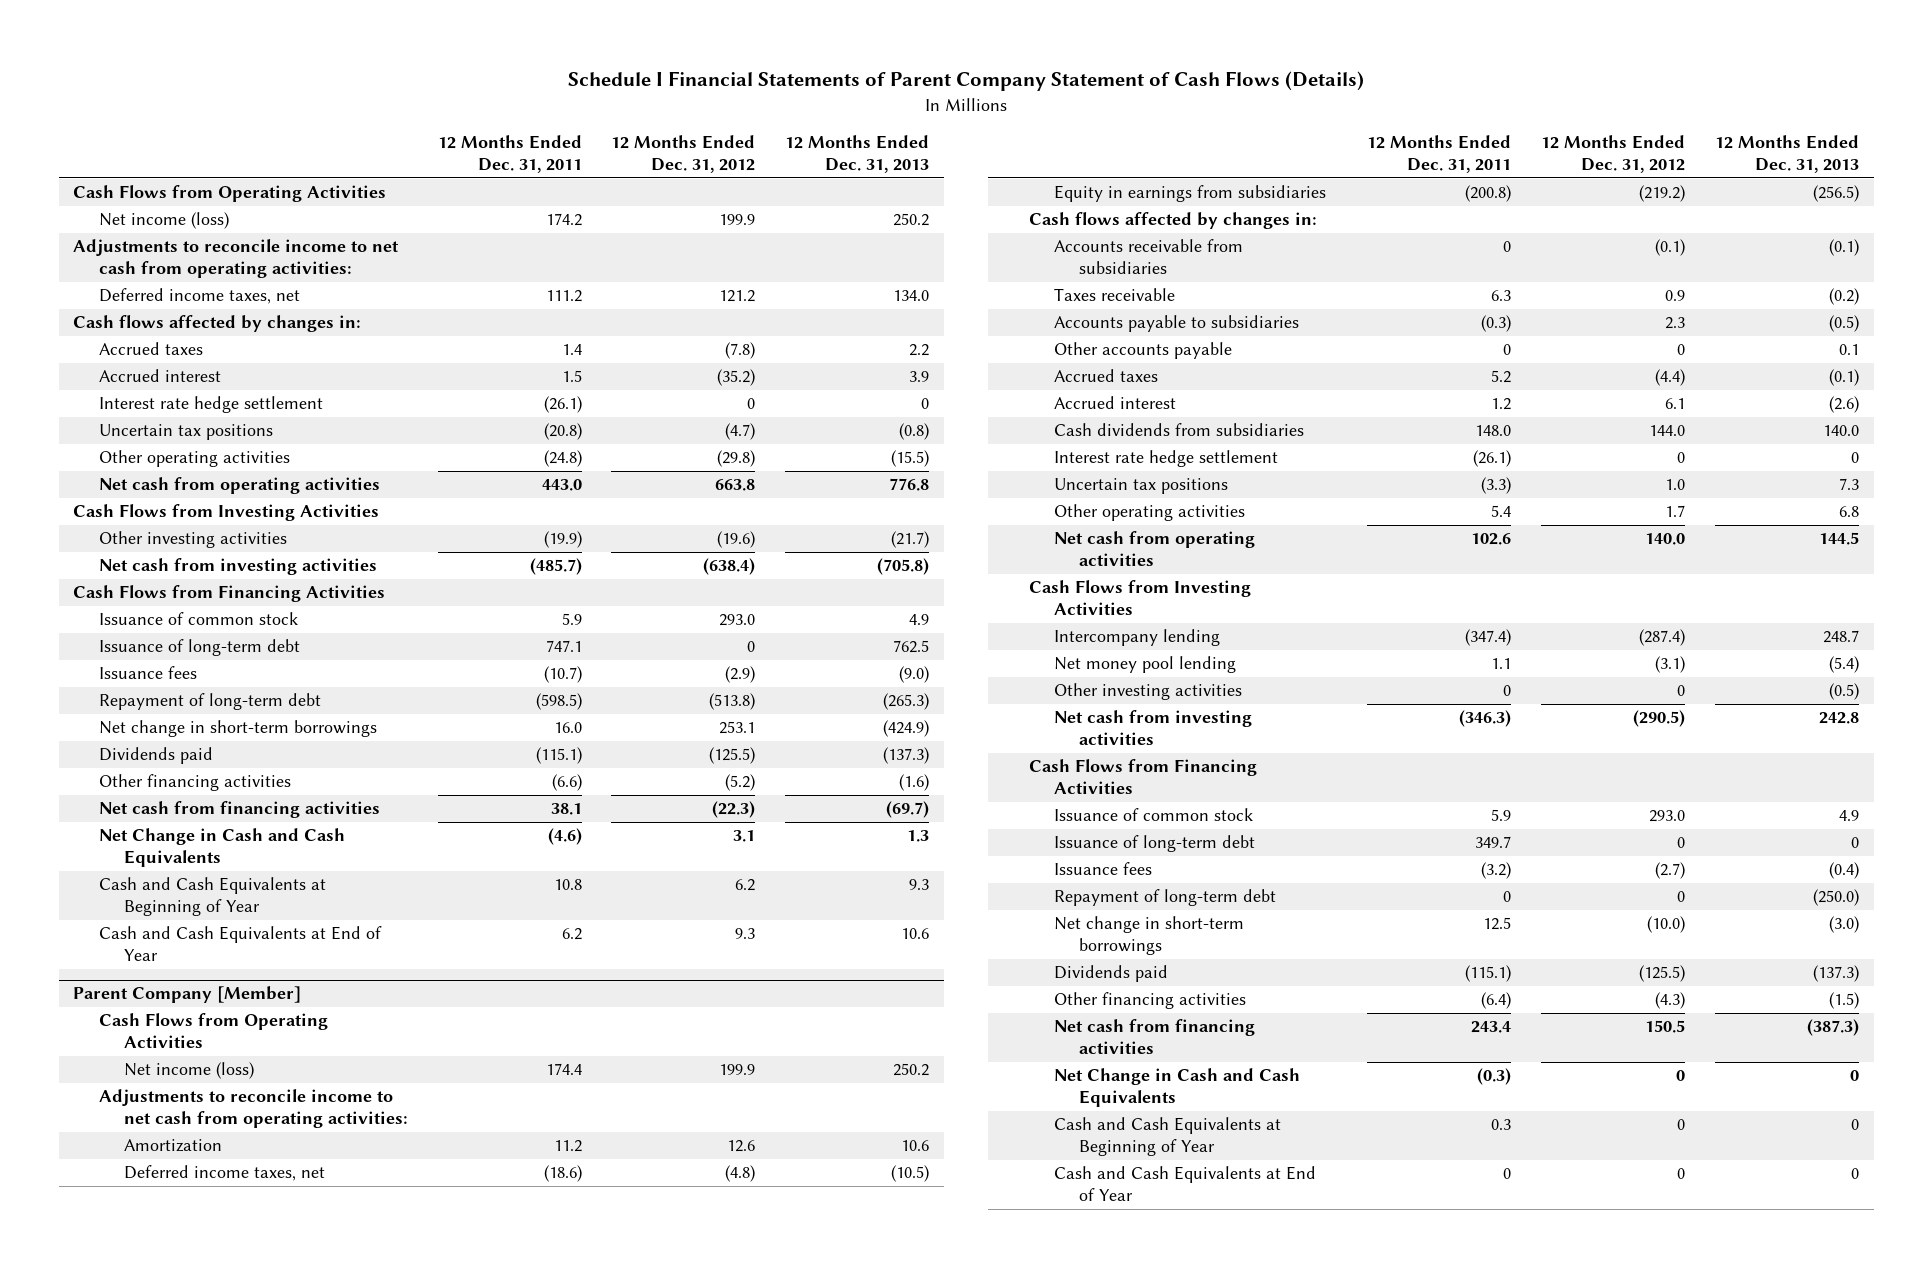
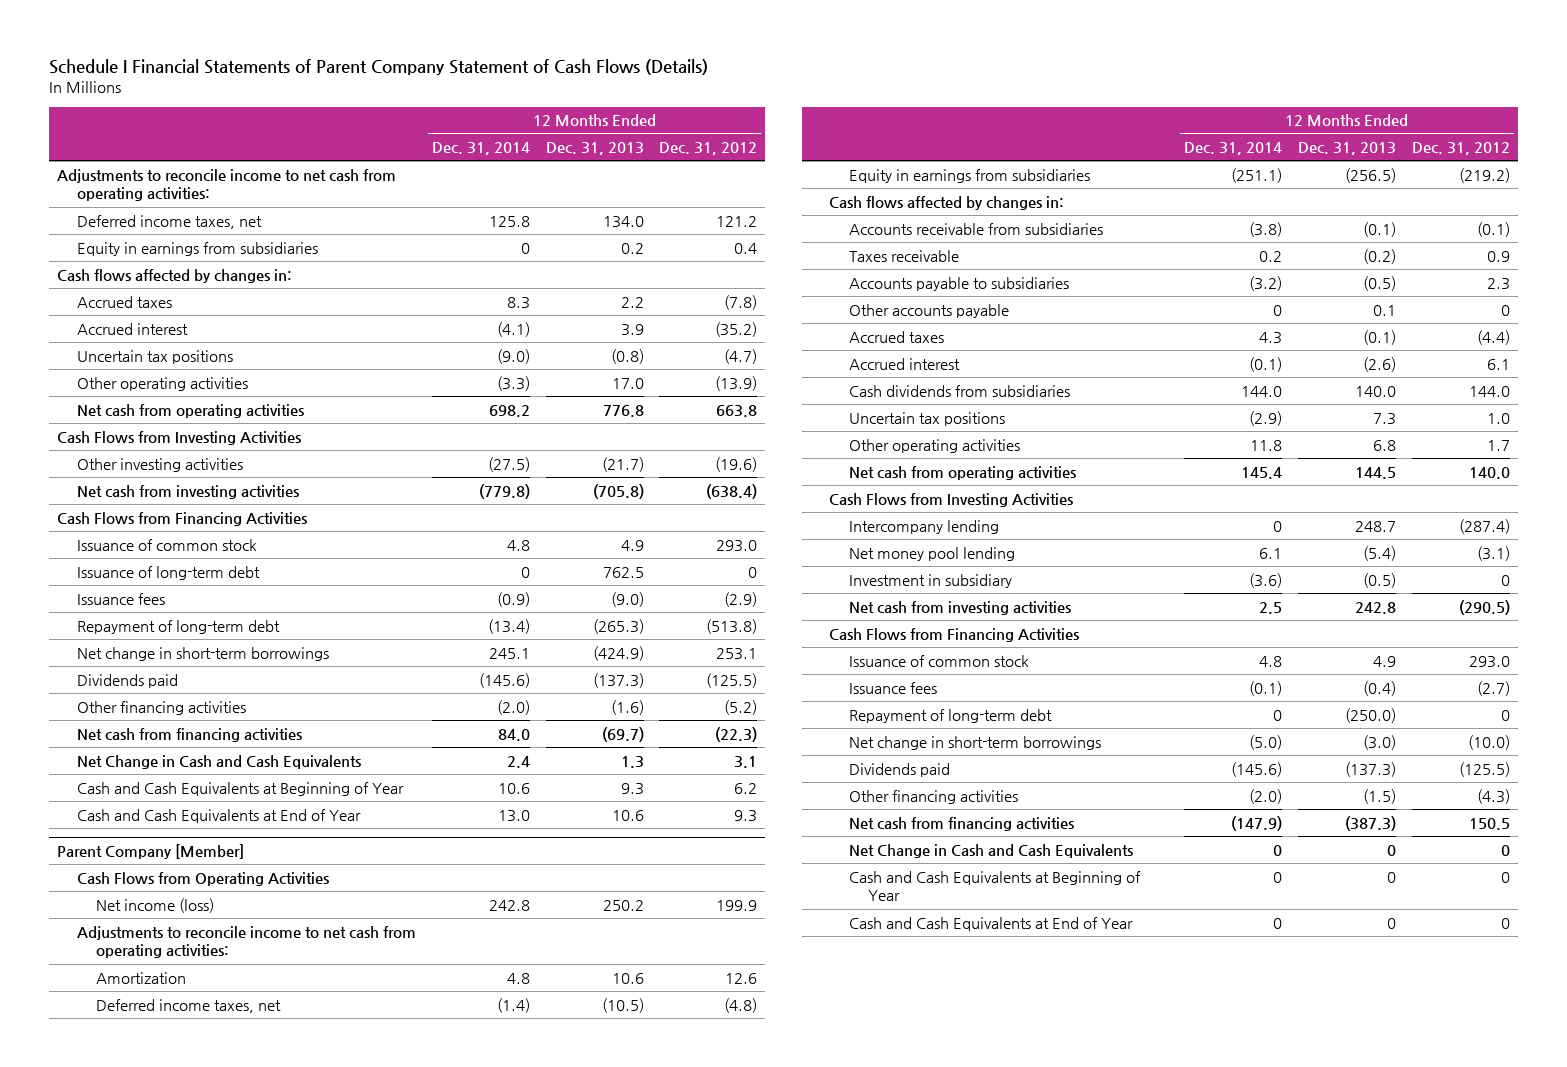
[437,134,582,173] 12 Months Ended Dec. 31, 2011 -> none
none -> [431,141,530,155] Dec. 31, 2014
[73,185,387,203] Cash Flows from Operating Activities -> none
[98,212,229,230] Net income (loss) -> none
none -> [76,241,318,256] Equity in earnings from subsidiaries
[98,396,323,414] Interest rate hedge settlement -> none
[717,450,756,468] (29.8) -> [715,375,758,391] (13.9)
[890,450,929,468] (15.5) -> [611,377,644,389] 17.0
[1053,450,1278,468] Interest rate hedge settlement -> none
[1053,683,1242,701] Other investing activities -> none
none -> [848,573,1012,588] Investment in subsidiary
[1053,835,1255,853] Issuance of long-term debt -> none

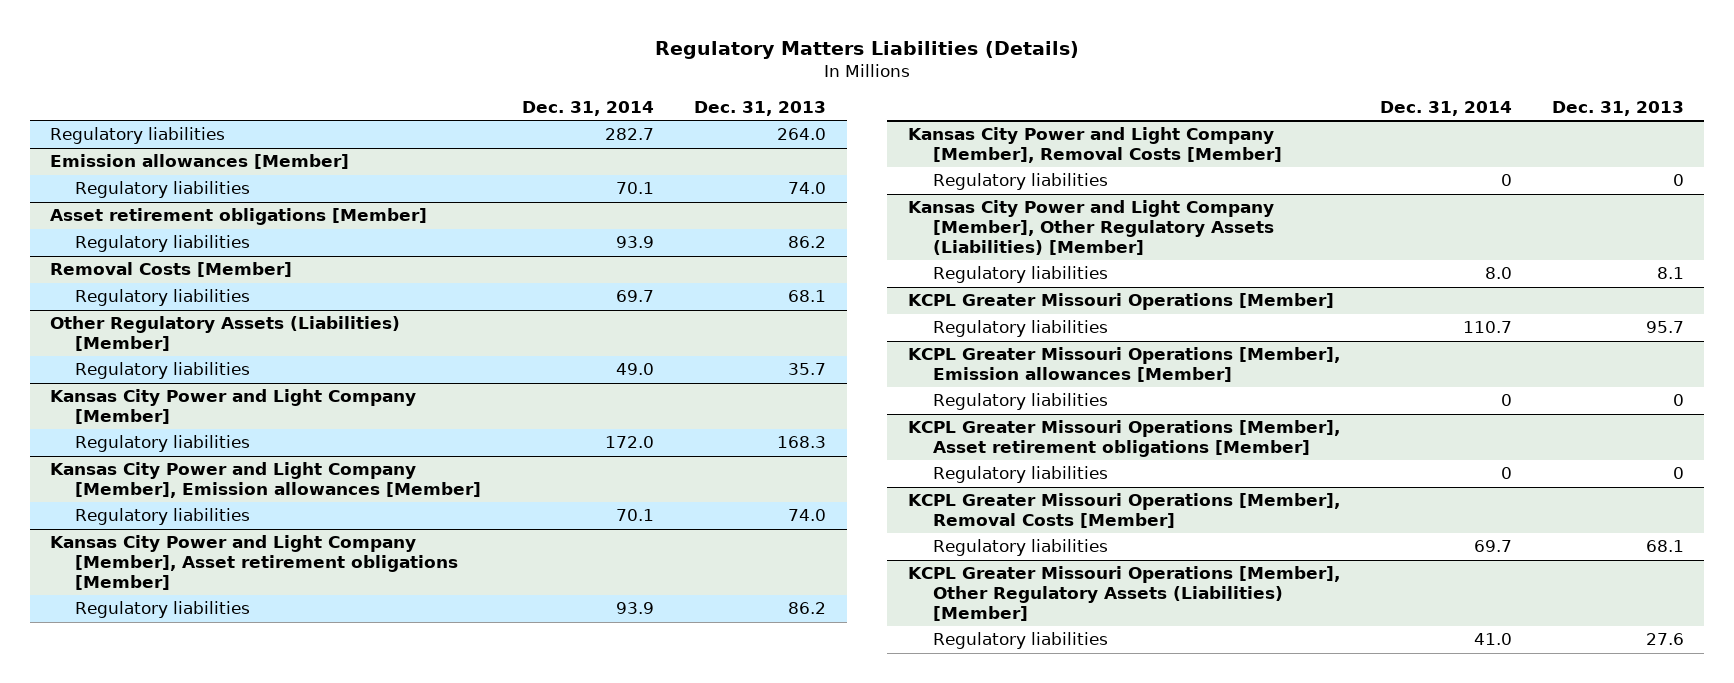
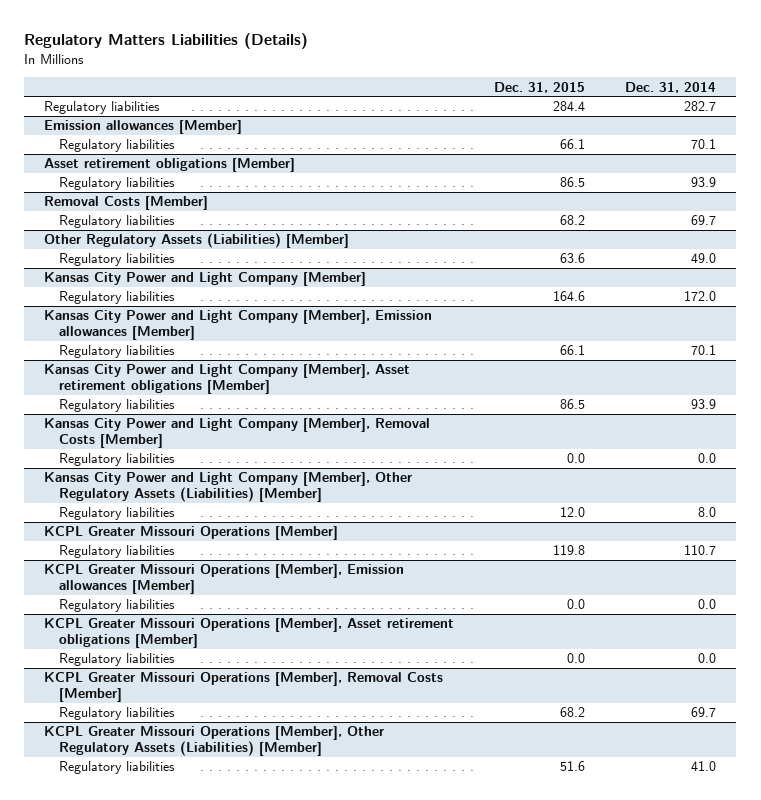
[694,100,827,116] Dec. 31, 2013 -> none
none -> [494,81,586,93] Dec. 31, 2015
[1500,174,1512,187] 0 -> [698,453,717,464] 0.0
[1500,394,1512,407] 0 -> [698,599,717,610] 0.0
[1500,467,1512,480] 0 -> [698,653,717,664] 0.0

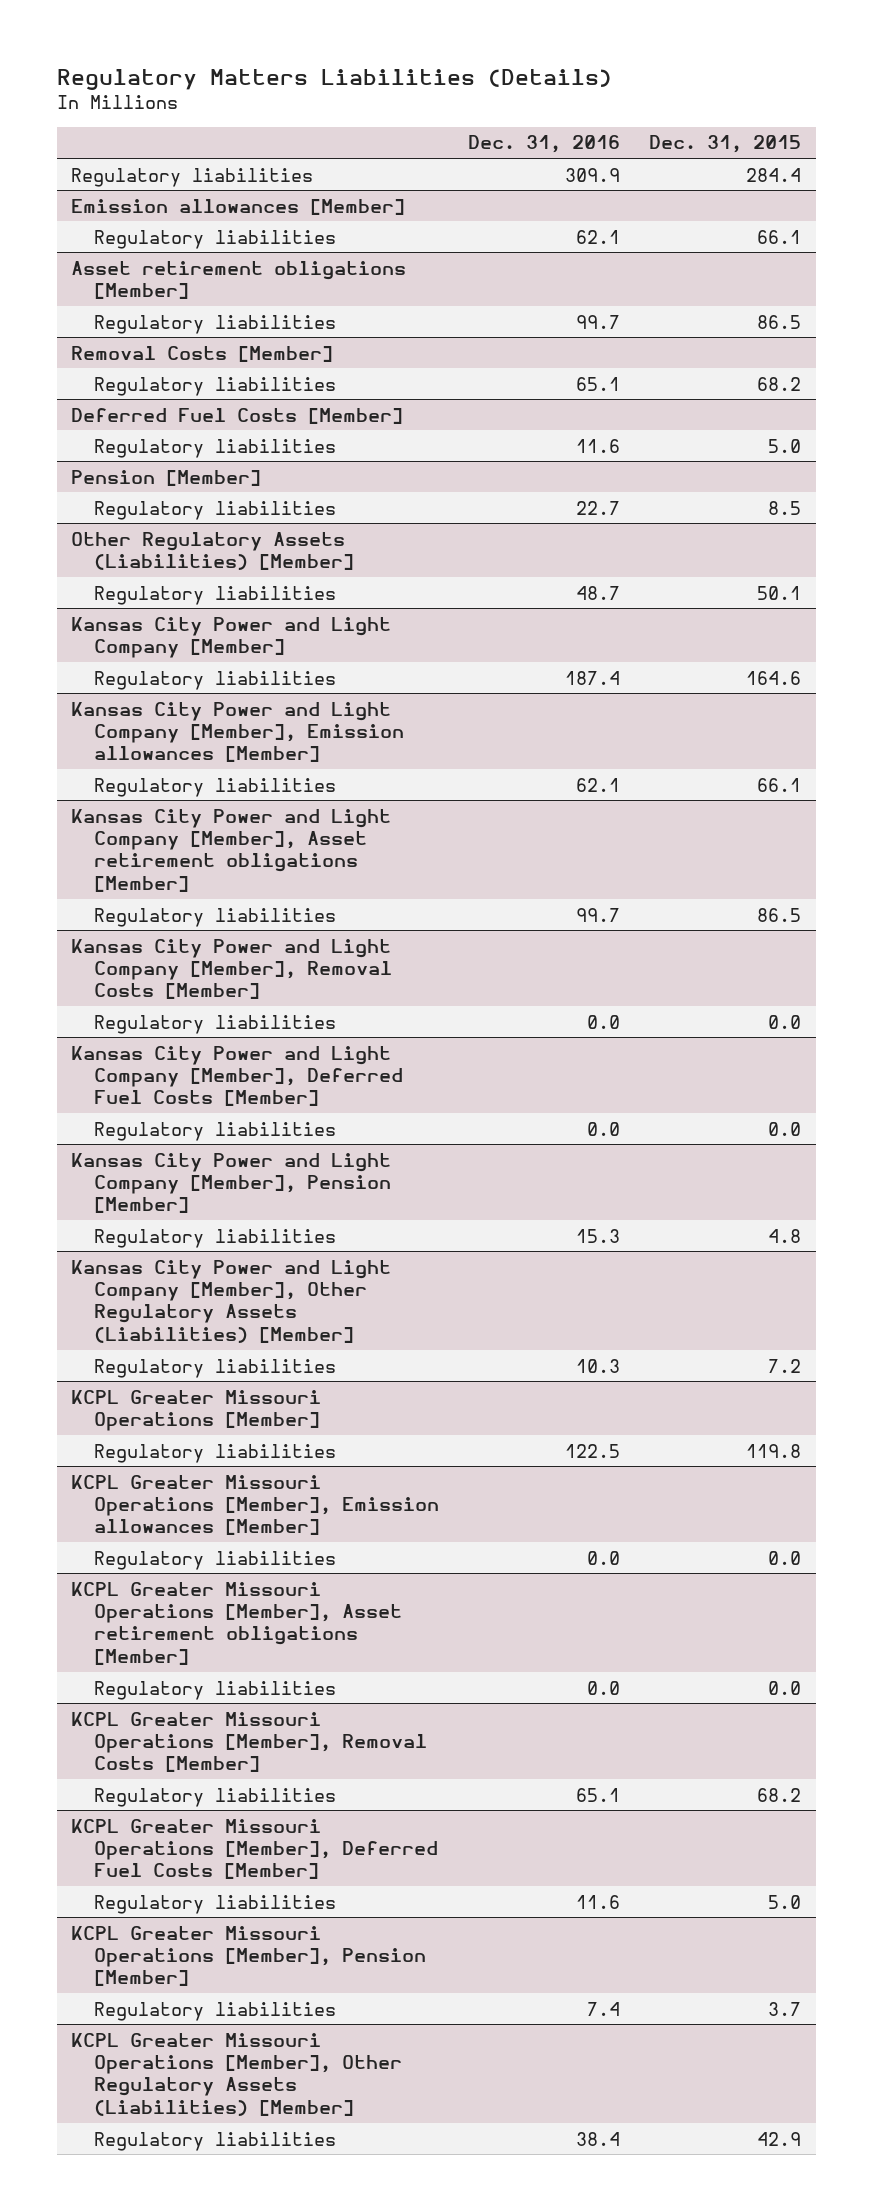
[625,81,717,93] Dec. 31, 2014 -> none
none -> [467,135,620,154] Dec. 31, 2016
none -> [71,407,404,424] Deferred Fuel Costs [Member]
none -> [93,438,336,458] Regulatory liabilities
none -> [71,469,262,486] Pension [Member]
none -> [93,500,336,520] Regulatory liabilities
[560,253,586,264] 63.6 -> [757,585,802,600] 50.1
none -> [71,1045,403,1107] Kansas City Power and Light Company [Member], Deferred Fuel Costs [Member]
none -> [93,1121,336,1141] Regulatory liabilities
none -> [71,1152,392,1214] Kansas City Power and Light Company [Member], Pension [Member]
none -> [93,1228,336,1248] Regulatory liabilities
[560,507,586,518] 12.0 -> [768,1358,802,1373] 7.2
none -> [71,1818,438,1880] KCPL Greater Missouri Operations [Member], Deferred Fuel Costs [Member]
none -> [93,1894,336,1914] Regulatory liabilities
none -> [71,1925,426,1987] KCPL Greater Missouri Operations [Member], Pension [Member]
none -> [93,2001,336,2021] Regulatory liabilities
[560,761,586,772] 51.6 -> [757,2131,802,2146] 42.9

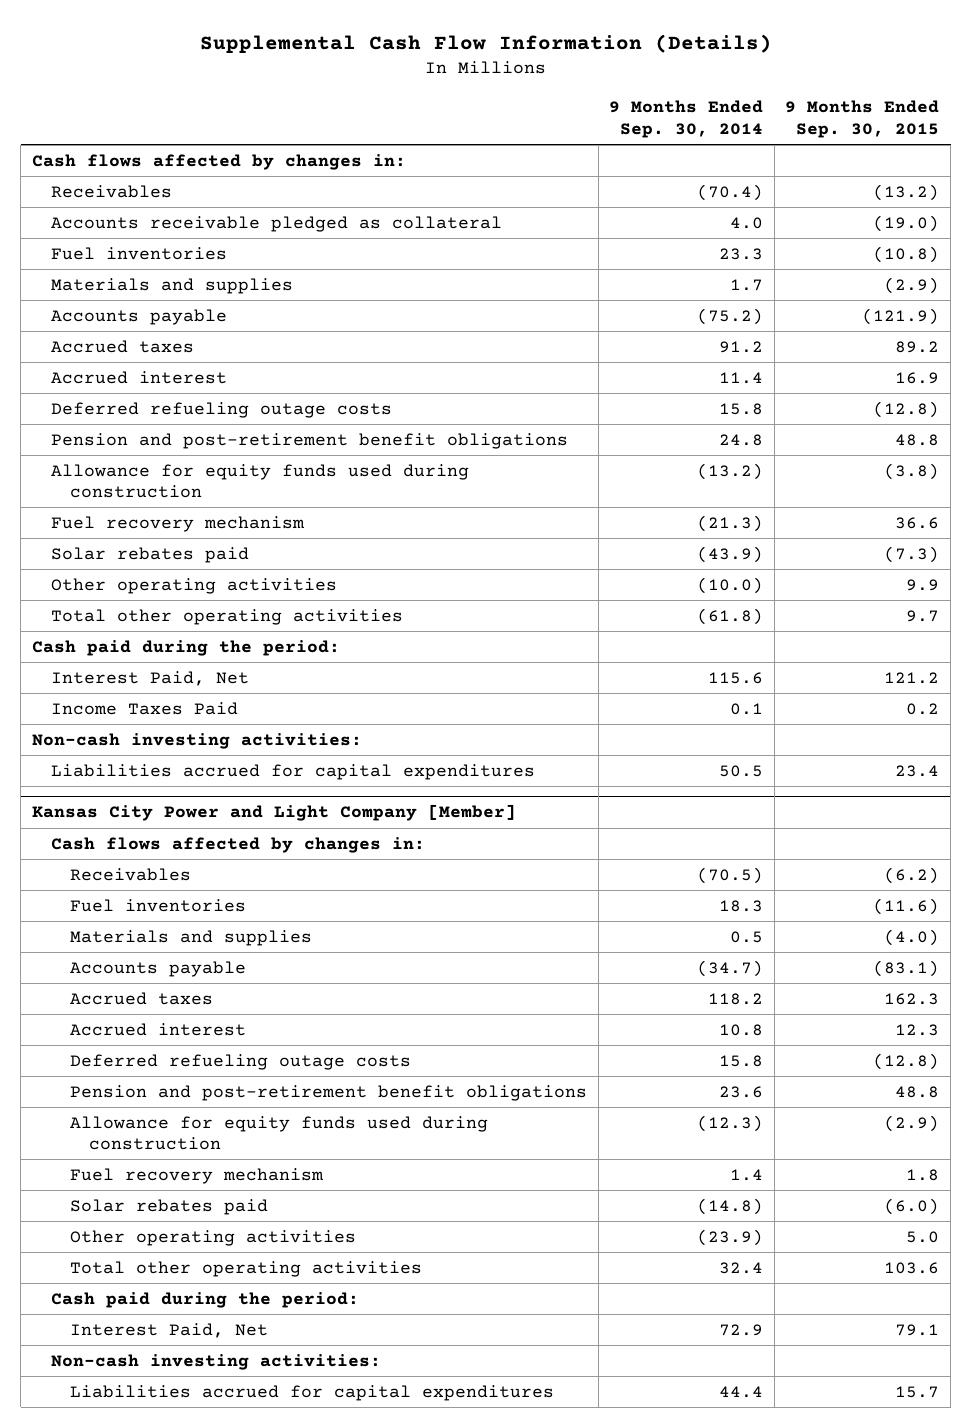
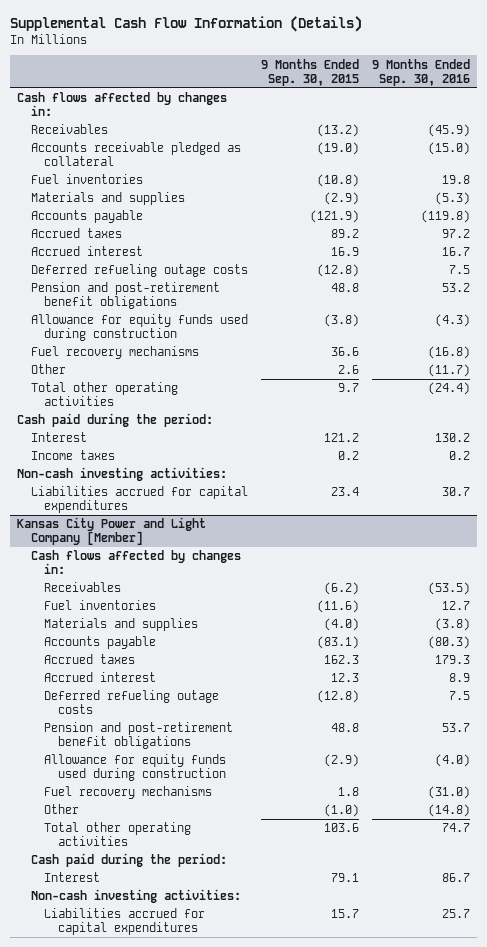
[609,100,764,138] 9 Months Ended Sep. 30, 2014 -> none
none -> [372,58,471,86] 9 Months Ended Sep. 30, 2016
[50,546,249,563] Solar rebates paid -> none
[50,515,305,532] Fuel recovery mechanism -> [30,346,199,360] Fuel recovery mechanisms
[50,577,337,594] Other operating activities -> [30,364,66,375] Other
[906,578,940,591] 9.9 -> [337,365,359,375] 2.6
[50,670,249,686] Interest Paid, Net -> [30,432,87,443] Interest
[50,701,238,715] Income Taxes Paid -> [30,450,115,461] Income taxes
[70,1198,269,1215] Solar rebates paid -> none
[70,1167,325,1184] Fuel recovery mechanism -> [44,786,213,800] Fuel recovery mechanisms
[70,1229,357,1246] Other operating activities -> [44,804,80,815] Other
[906,1230,940,1243] 5.0 -> [323,804,359,818] (1.0)
[70,1322,269,1338] Interest Paid, Net -> [44,872,101,883] Interest

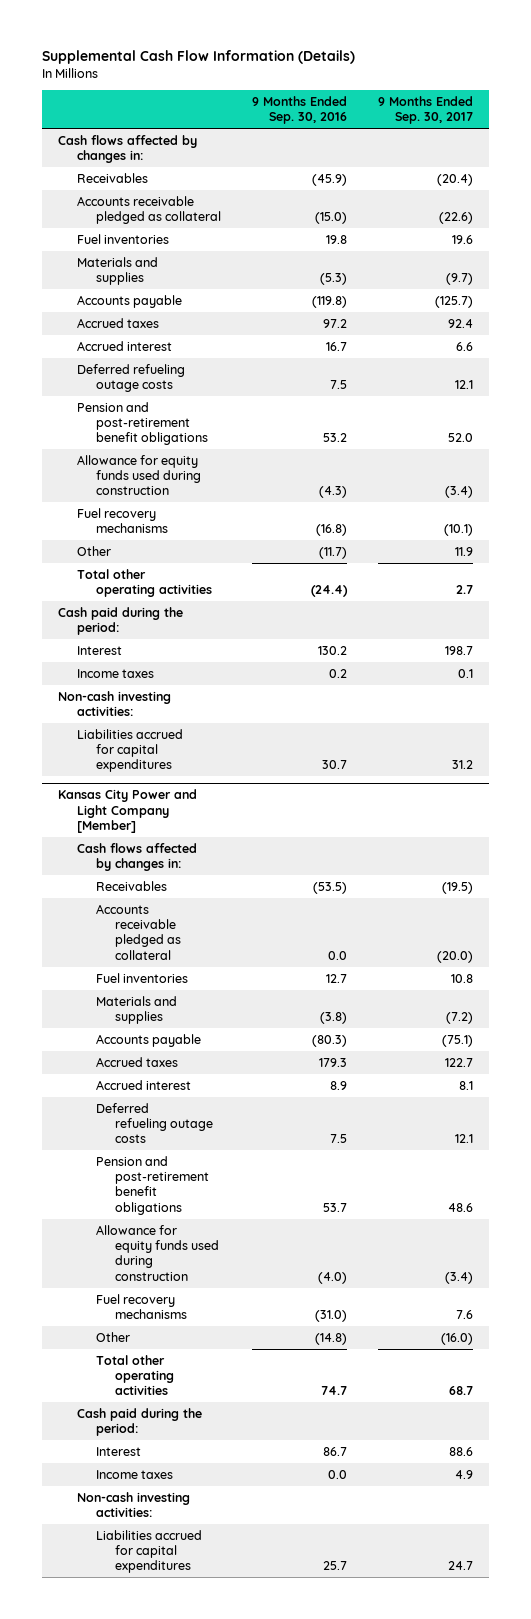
[260,58,359,86] 9 Months Ended Sep. 30, 2015 -> none
none -> [378,95,474,125] 9 Months Ended Sep. 30, 2017
none -> [95,903,181,960] Accounts receivable pledged as collateral
none -> [95,1469,173,1479] Income taxes

